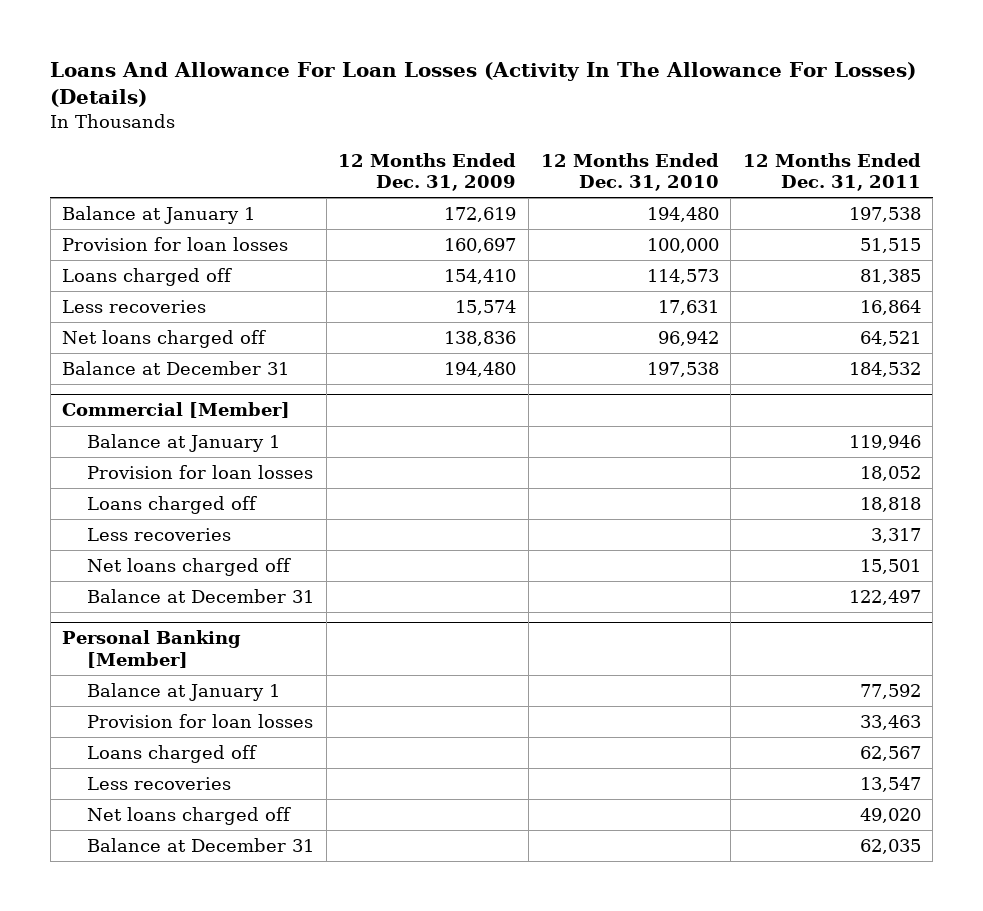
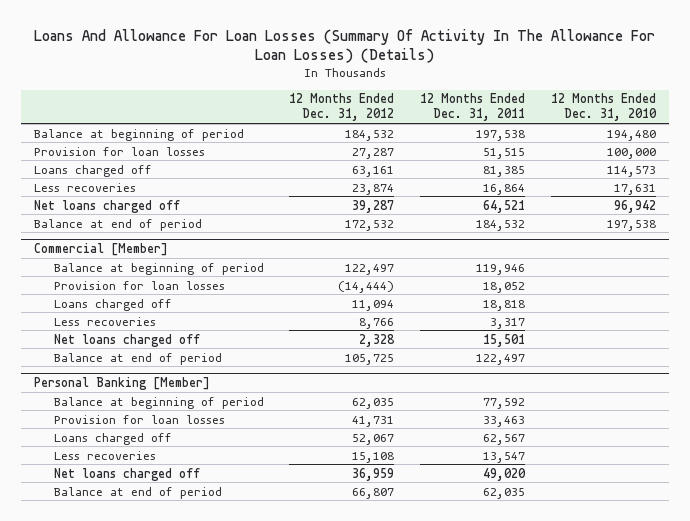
[50,62,917,108] Loans And Allowance For Loan Losses (Activity In The Allowance For Losses) (Details) -> [34,28,656,64] Loans And Allowance For Loan Losses (Summary Of Activity In The Allowance For Loan Losses) (Details)
[338,152,517,192] 12 Months Ended Dec. 31, 2009 -> none
none -> [289,93,395,122] 12 Months Ended Dec. 31, 2012
[62,205,256,224] Balance at January 1 -> [34,128,245,141] Balance at beginning of period
[62,360,290,375] Balance at December 31 -> [34,218,203,231] Balance at end of period
[87,433,281,452] Balance at January 1 -> [53,262,264,275] Balance at beginning of period
[87,588,315,603] Balance at December 31 -> [53,352,222,365] Balance at end of period
[87,682,281,701] Balance at January 1 -> [53,396,264,409] Balance at beginning of period
[87,837,315,852] Balance at December 31 -> [53,486,222,499] Balance at end of period

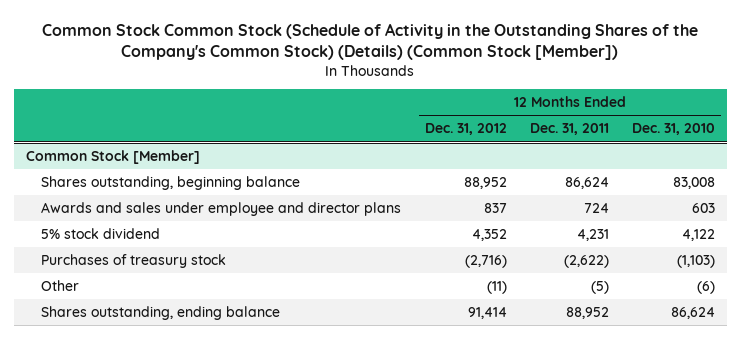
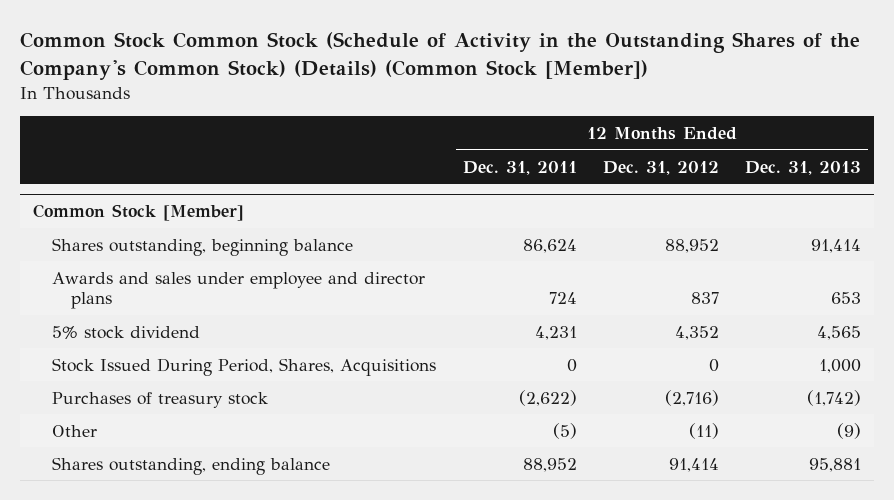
[632,123,716,136] Dec. 31, 2010 -> none
none -> [745,160,862,175] Dec. 31, 2013
none -> [52,357,437,376] Stock Issued During Period, Shares, Acquisitions

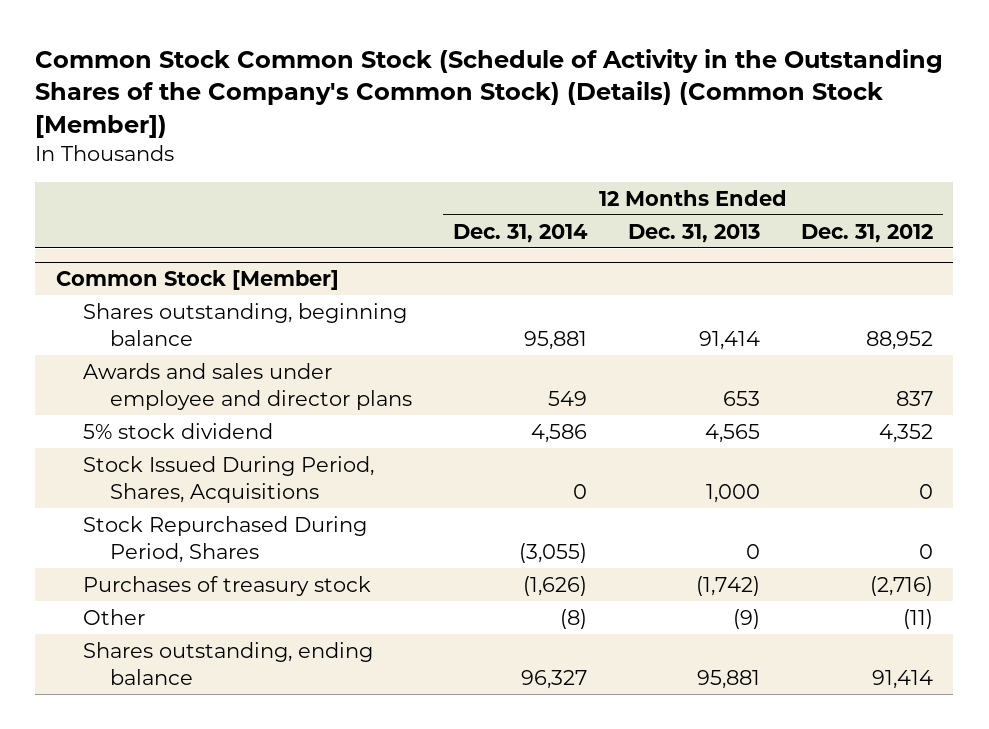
[462,160,577,175] Dec. 31, 2011 -> none
none -> [453,223,589,243] Dec. 31, 2014
none -> [83,515,368,563] Stock Repurchased During Period, Shares

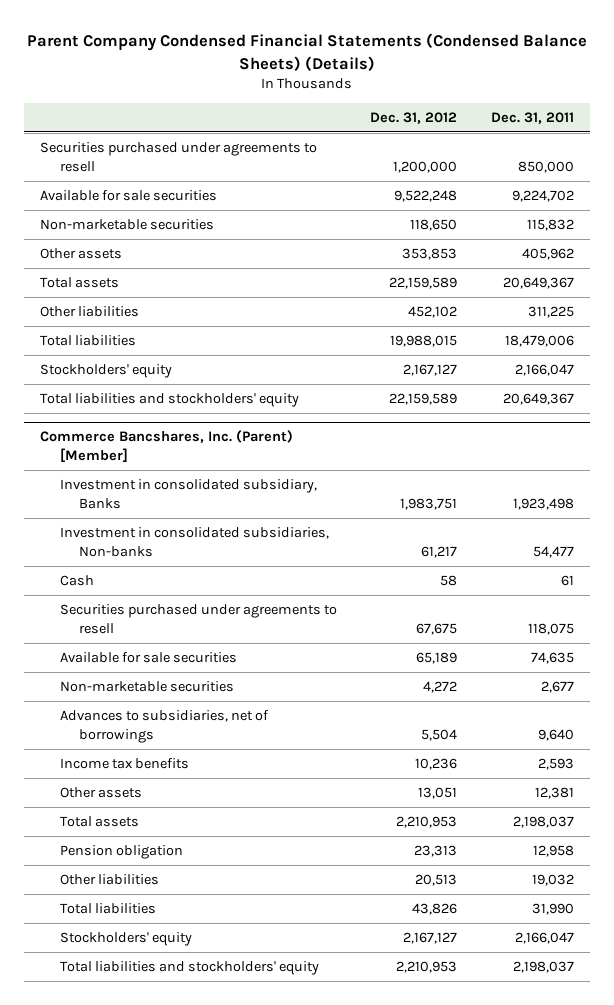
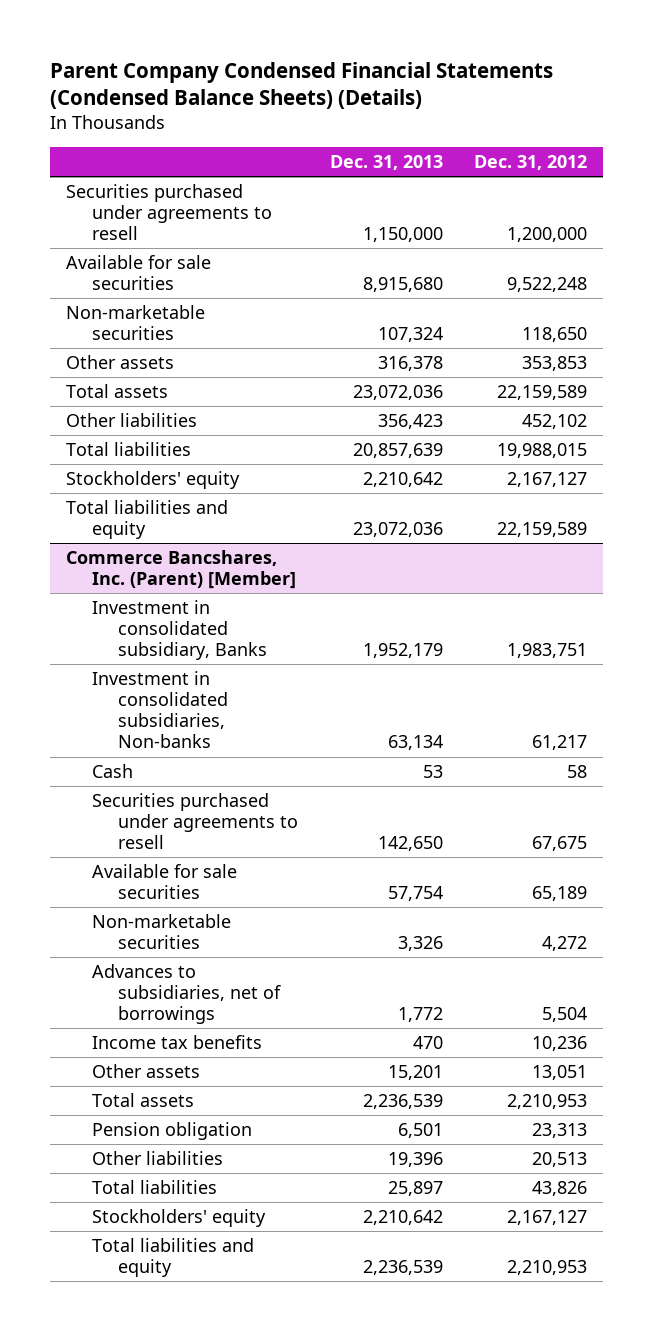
[490,111,574,124] Dec. 31, 2011 -> none
none -> [329,154,443,170] Dec. 31, 2013
[40,392,300,407] Total liabilities and stockholders' equity -> [65,500,228,540] Total liabilities and equity
[59,960,319,975] Total liabilities and stockholders' equity -> [91,1238,254,1278] Total liabilities and equity

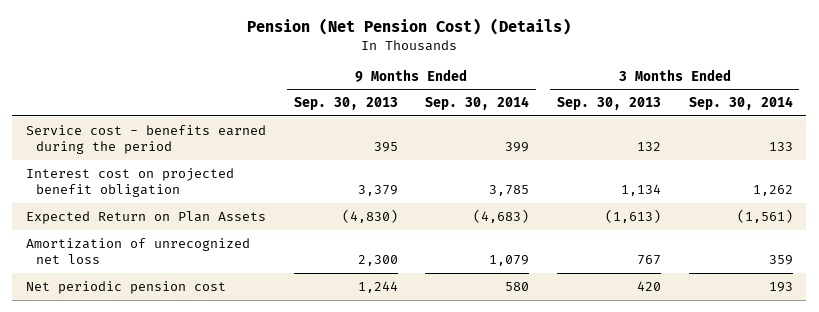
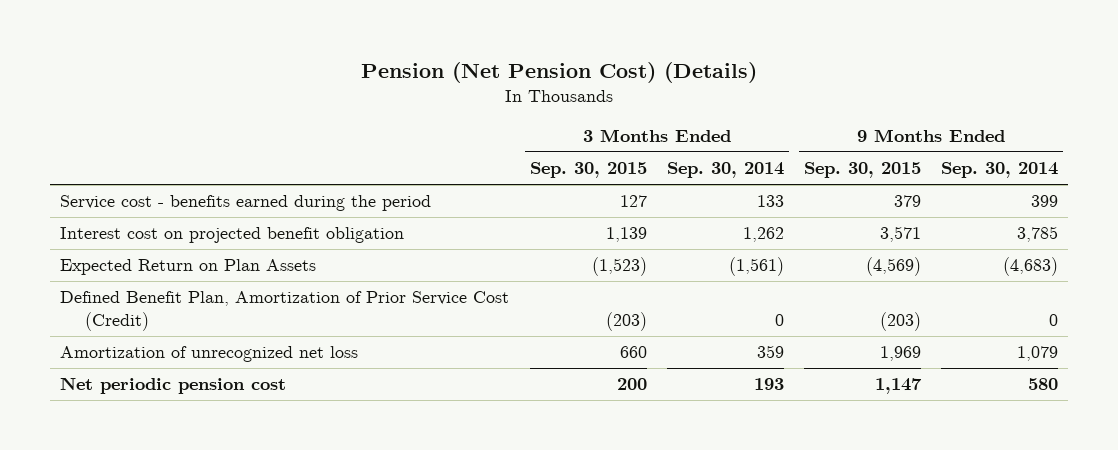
[293,97,398,111] Sep. 30, 2013 -> none
[556,97,661,111] Sep. 30, 2013 -> none
none -> [529,162,647,179] Sep. 30, 2015
none -> [803,162,921,179] Sep. 30, 2015
none -> [60,291,510,331] Defined Benefit Plan, Amortization of Prior Service Cost (Credit)

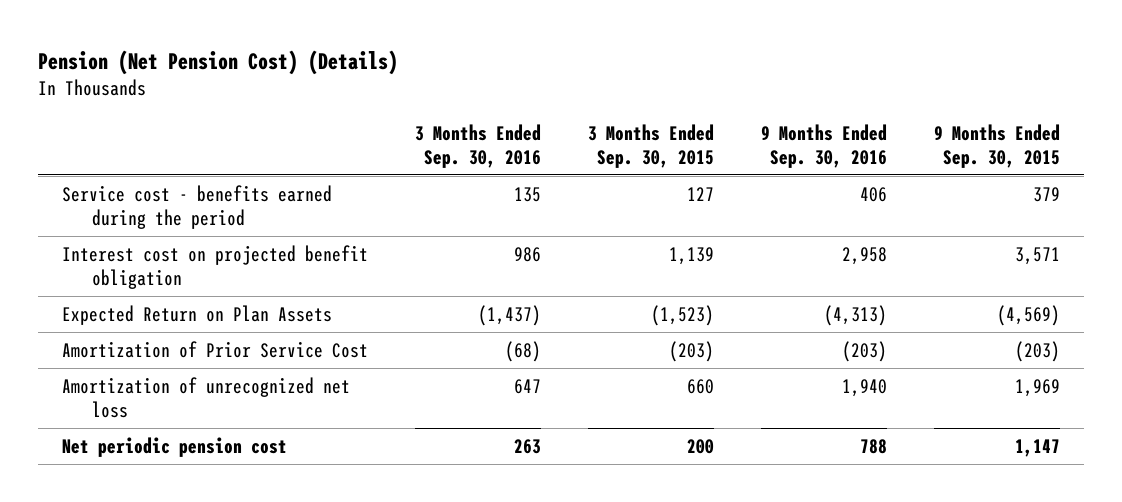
[666,162,784,179] Sep. 30, 2014 -> none
[940,162,1058,179] Sep. 30, 2014 -> none
none -> [415,123,542,168] 3 Months Ended Sep. 30, 2016
none -> [761,123,888,168] 9 Months Ended Sep. 30, 2016
[60,291,510,331] Defined Benefit Plan, Amortization of Prior Service Cost (Credit) -> [61,341,368,359] Amortization of Prior Service Cost

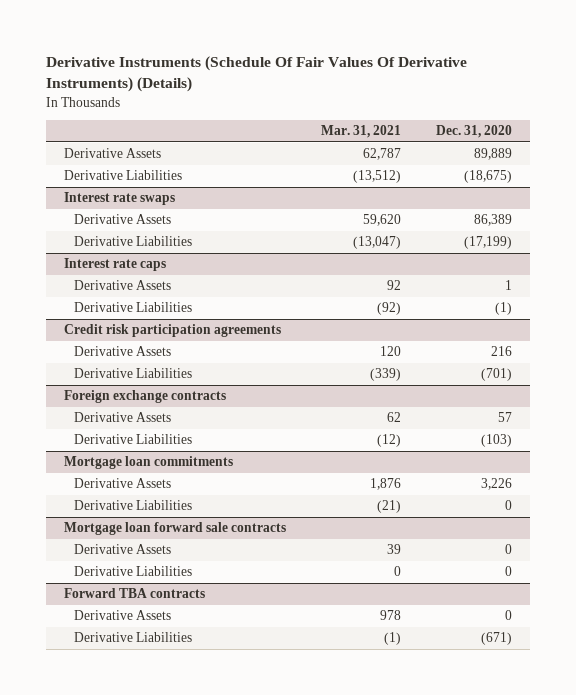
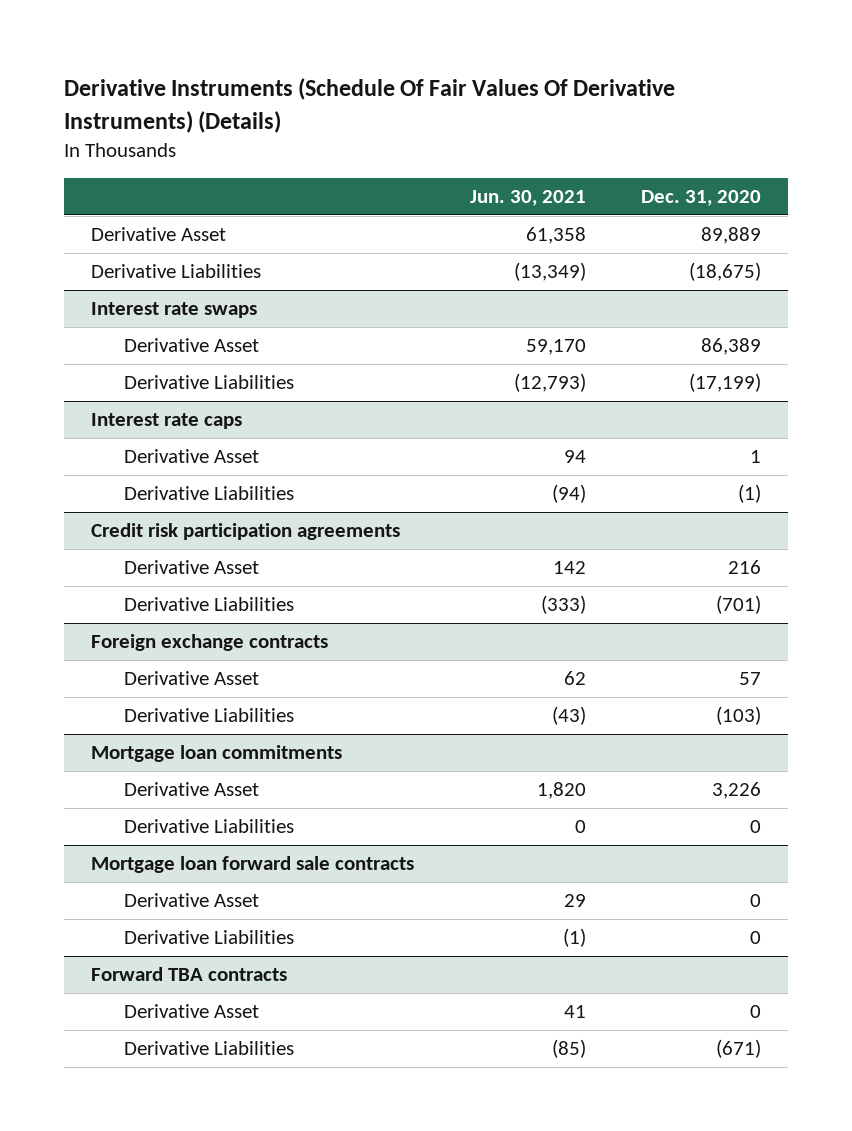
[321,125,402,139] Mar. 31, 2021 -> none
none -> [469,189,586,206] Jun. 30, 2021
[63,148,161,159] Derivative Assets -> [91,227,227,242] Derivative Asset
[73,214,171,225] Derivative Assets -> [123,338,259,353] Derivative Asset
[73,280,171,291] Derivative Assets -> [123,449,259,464] Derivative Asset
[73,346,171,357] Derivative Assets -> [123,560,259,575] Derivative Asset
[73,412,171,423] Derivative Assets -> [123,671,259,686] Derivative Asset
[73,478,171,489] Derivative Assets -> [123,782,259,797] Derivative Asset
[73,544,171,555] Derivative Assets -> [123,893,259,908] Derivative Asset
[73,610,171,621] Derivative Assets -> [123,1004,259,1019] Derivative Asset

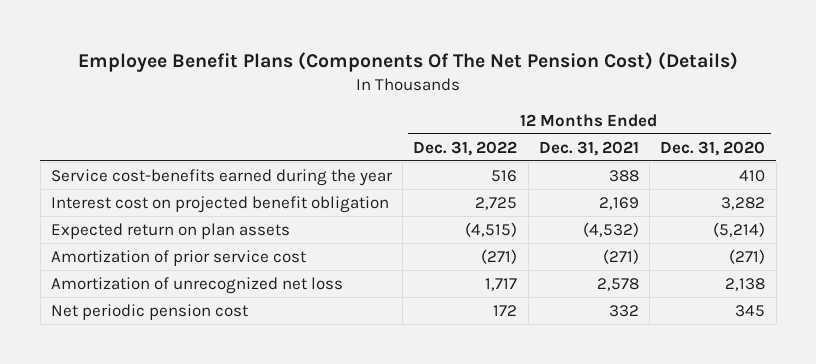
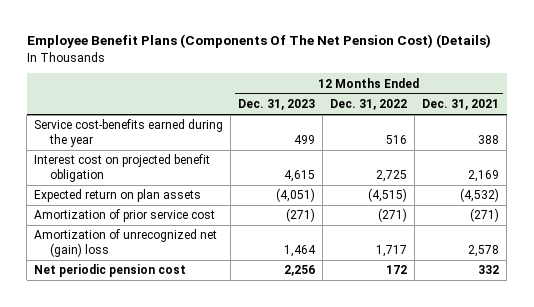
[660,140,766,156] Dec. 31, 2020 -> none
none -> [238,99,316,111] Dec. 31, 2023
[50,276,343,294] Amortization of unrecognized net loss -> [34,229,218,257] Amortization of unrecognized net (gain) loss

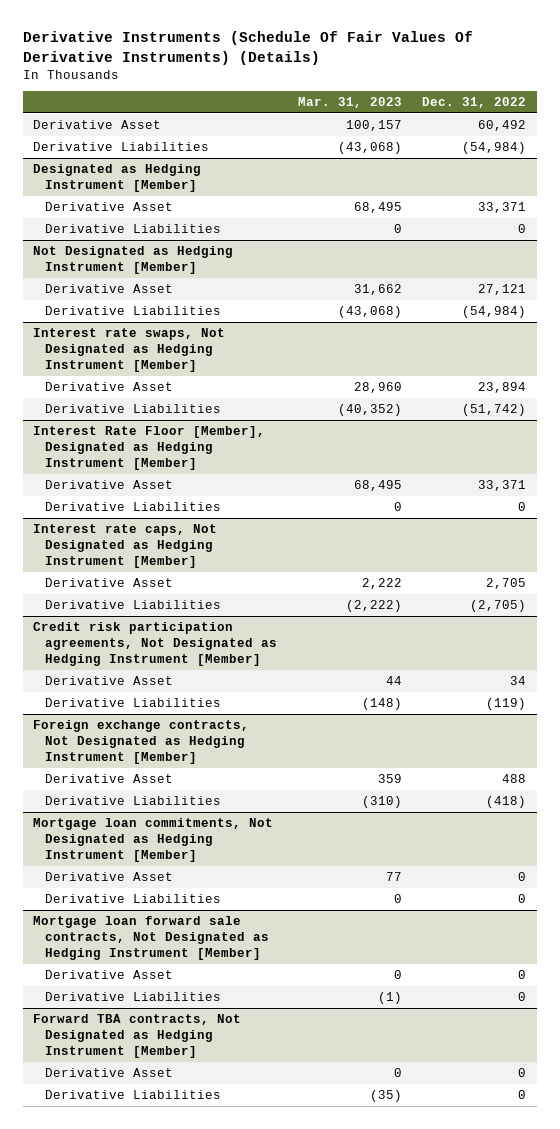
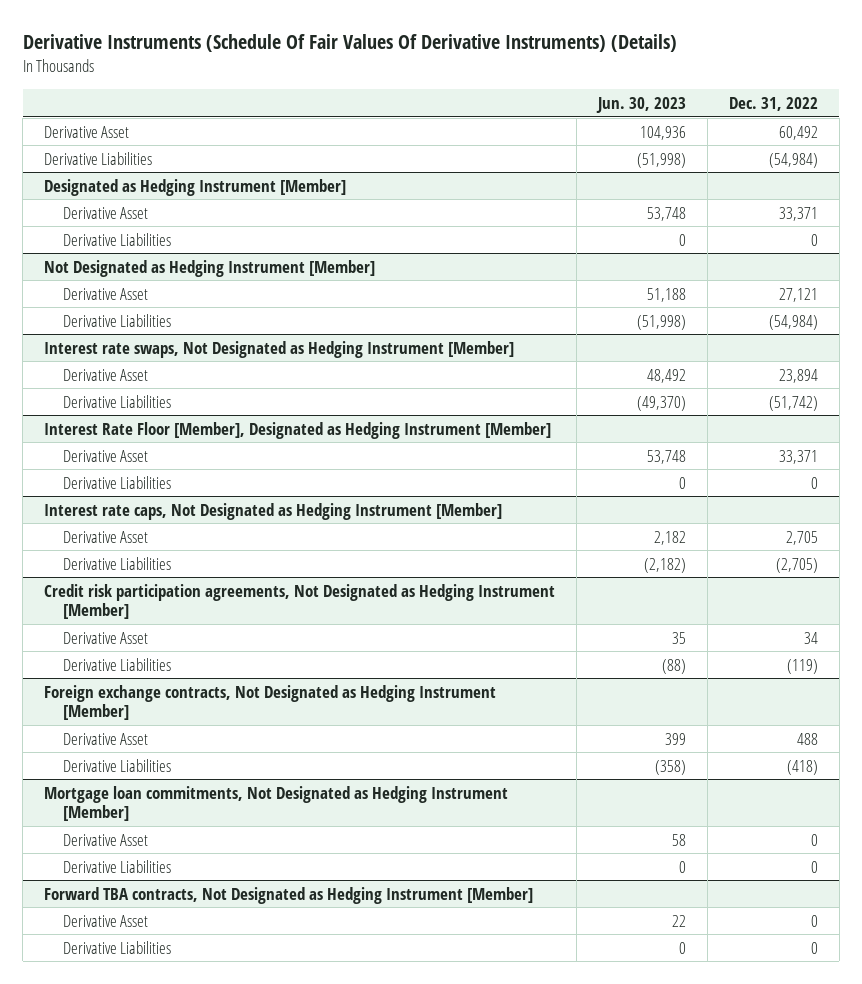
[297,96,402,108] Mar. 31, 2023 -> none
none -> [596,96,687,113] Jun. 30, 2023
[33,915,270,960] Mortgage loan forward sale contracts, Not Designated as Hedging Instrument [Member] -> none
[45,969,174,979] Derivative Asset -> none
[45,991,222,1001] Derivative Liabilities -> none

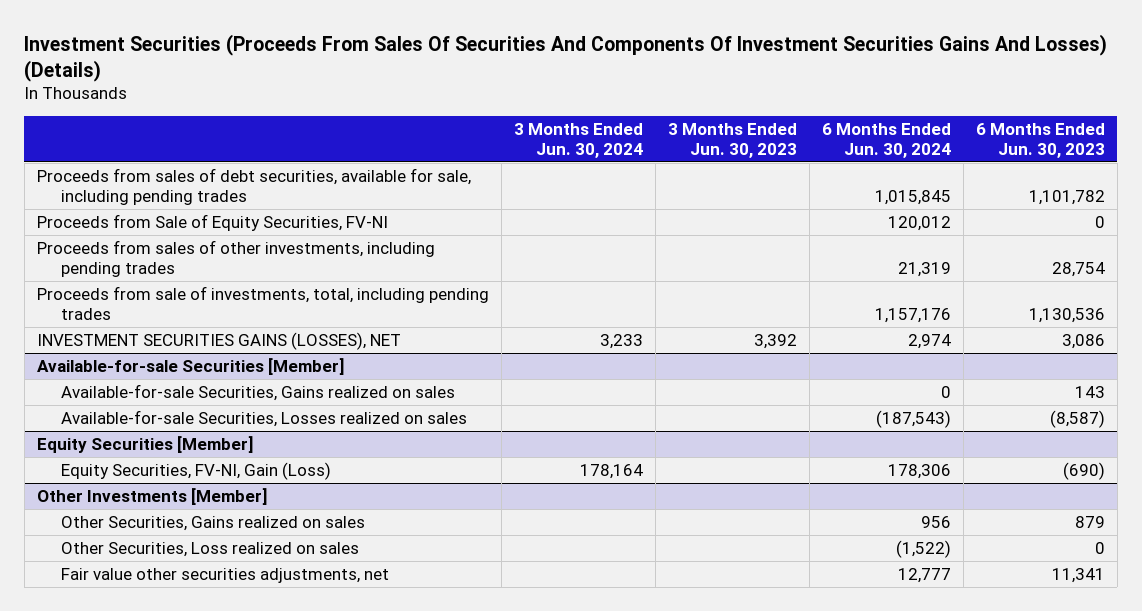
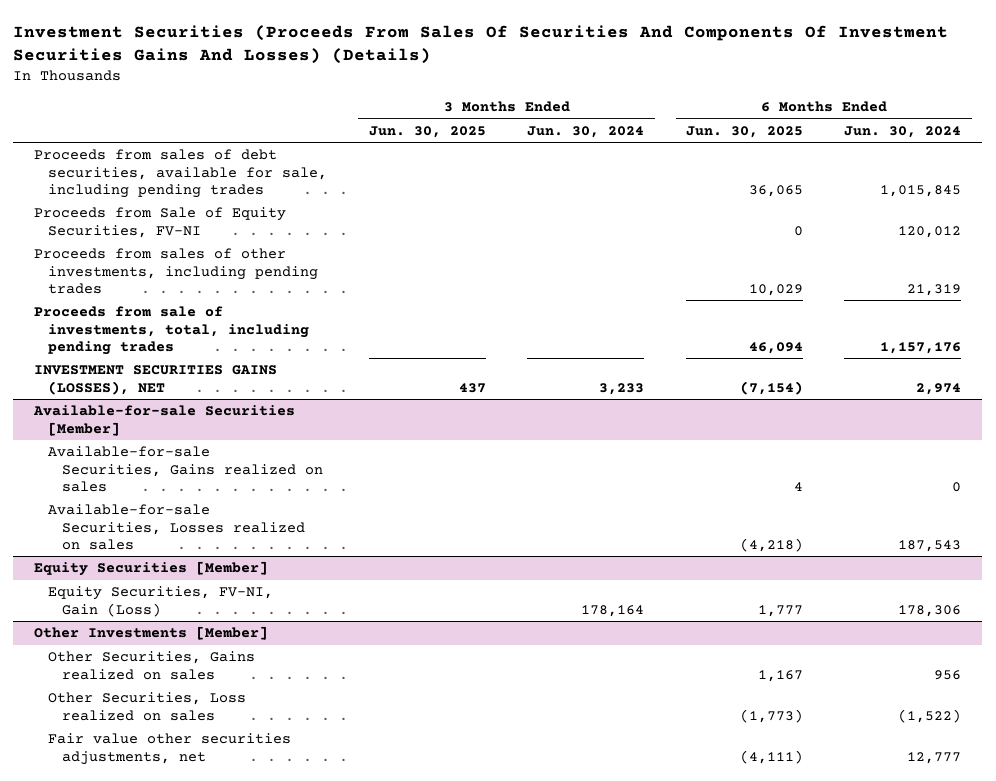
[667,123,797,158] 3 Months Ended Jun. 30, 2023 -> none
[975,123,1105,158] 6 Months Ended Jun. 30, 2023 -> none
none -> [368,125,486,138] Jun. 30, 2025
none -> [685,125,803,138] Jun. 30, 2025
[875,409,951,428] (187,543) -> [898,539,962,552] 187,543

